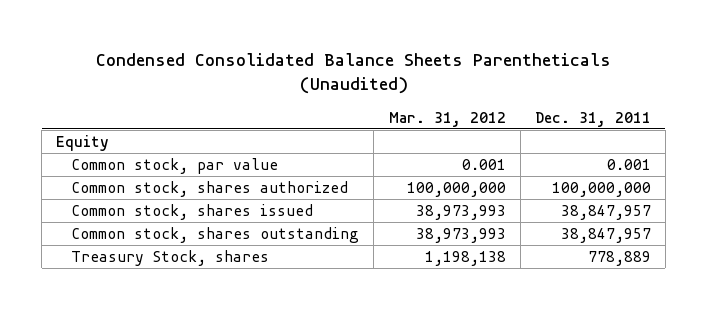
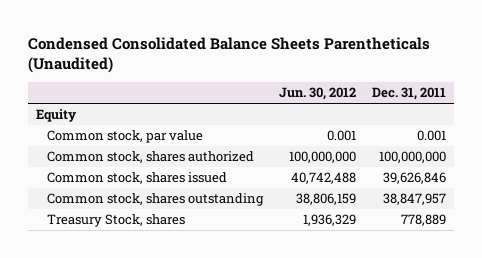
[388,111,506,127] Mar. 31, 2012 -> none
none -> [278,86,356,100] Jun. 30, 2012
[560,204,651,220] 38,847,957 -> [382,172,446,185] 39,626,846

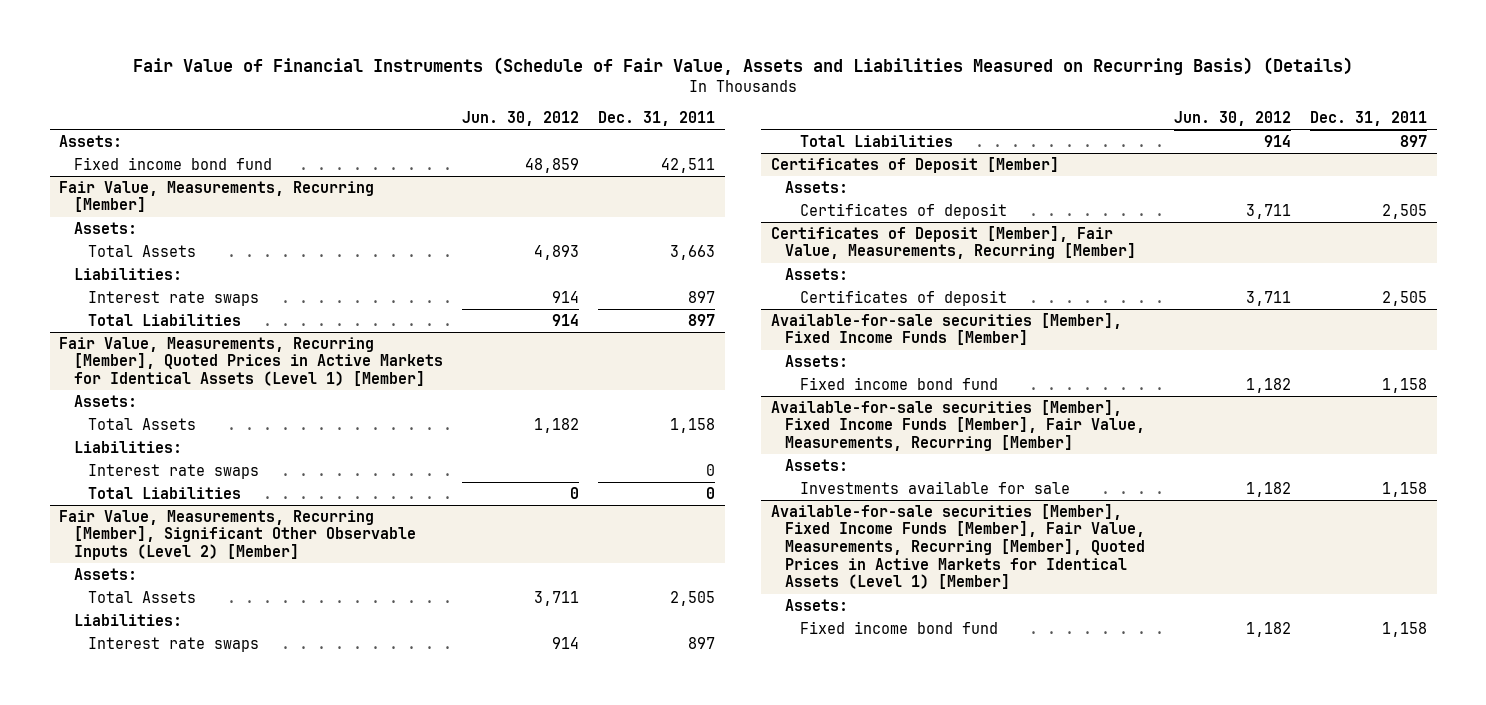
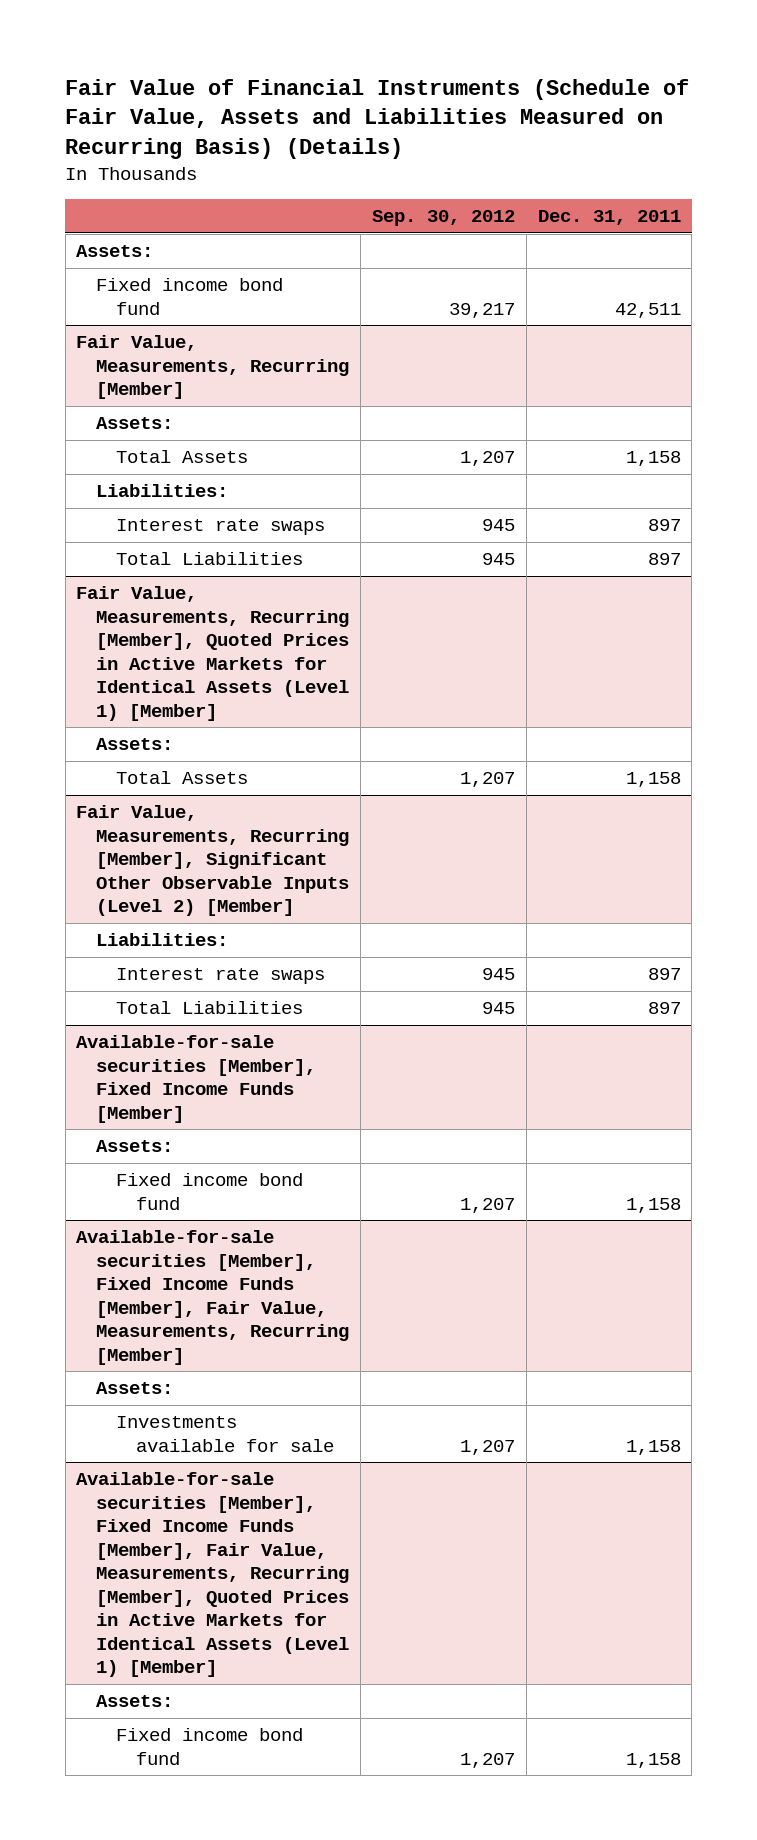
[462,111,580,127] Jun. 30, 2012 -> none
none -> [371,210,515,227] Sep. 30, 2012
[670,244,716,260] 3,663 -> [625,451,681,467] 1,158
[73,440,182,453] Liabilities: -> none
[88,463,260,479] Interest rate swaps -> none
[88,486,242,499] Total Liabilities -> none
[73,567,137,580] Assets: -> none
[88,590,197,603] Total Assets -> none
[770,156,1059,173] Certificates of Deposit [Member] -> none
[785,180,849,193] Assets: -> none
[799,202,1007,219] Certificates of deposit -> none
[770,225,1137,260] Certificates of Deposit [Member], Fair Value, Measurements, Recurring [Member] -> none
[785,267,849,280] Assets: -> none
[799,289,1007,306] Certificates of deposit -> none

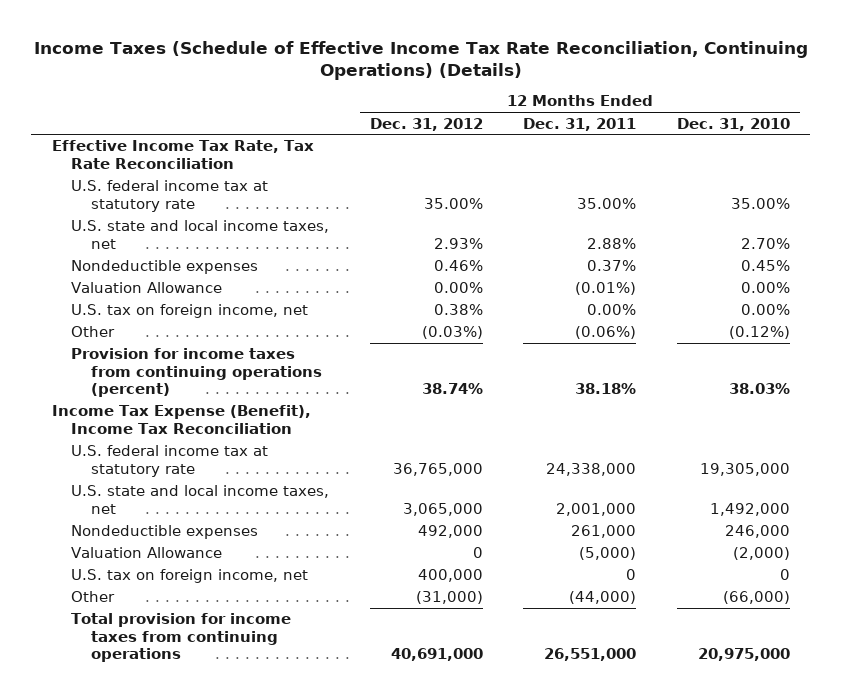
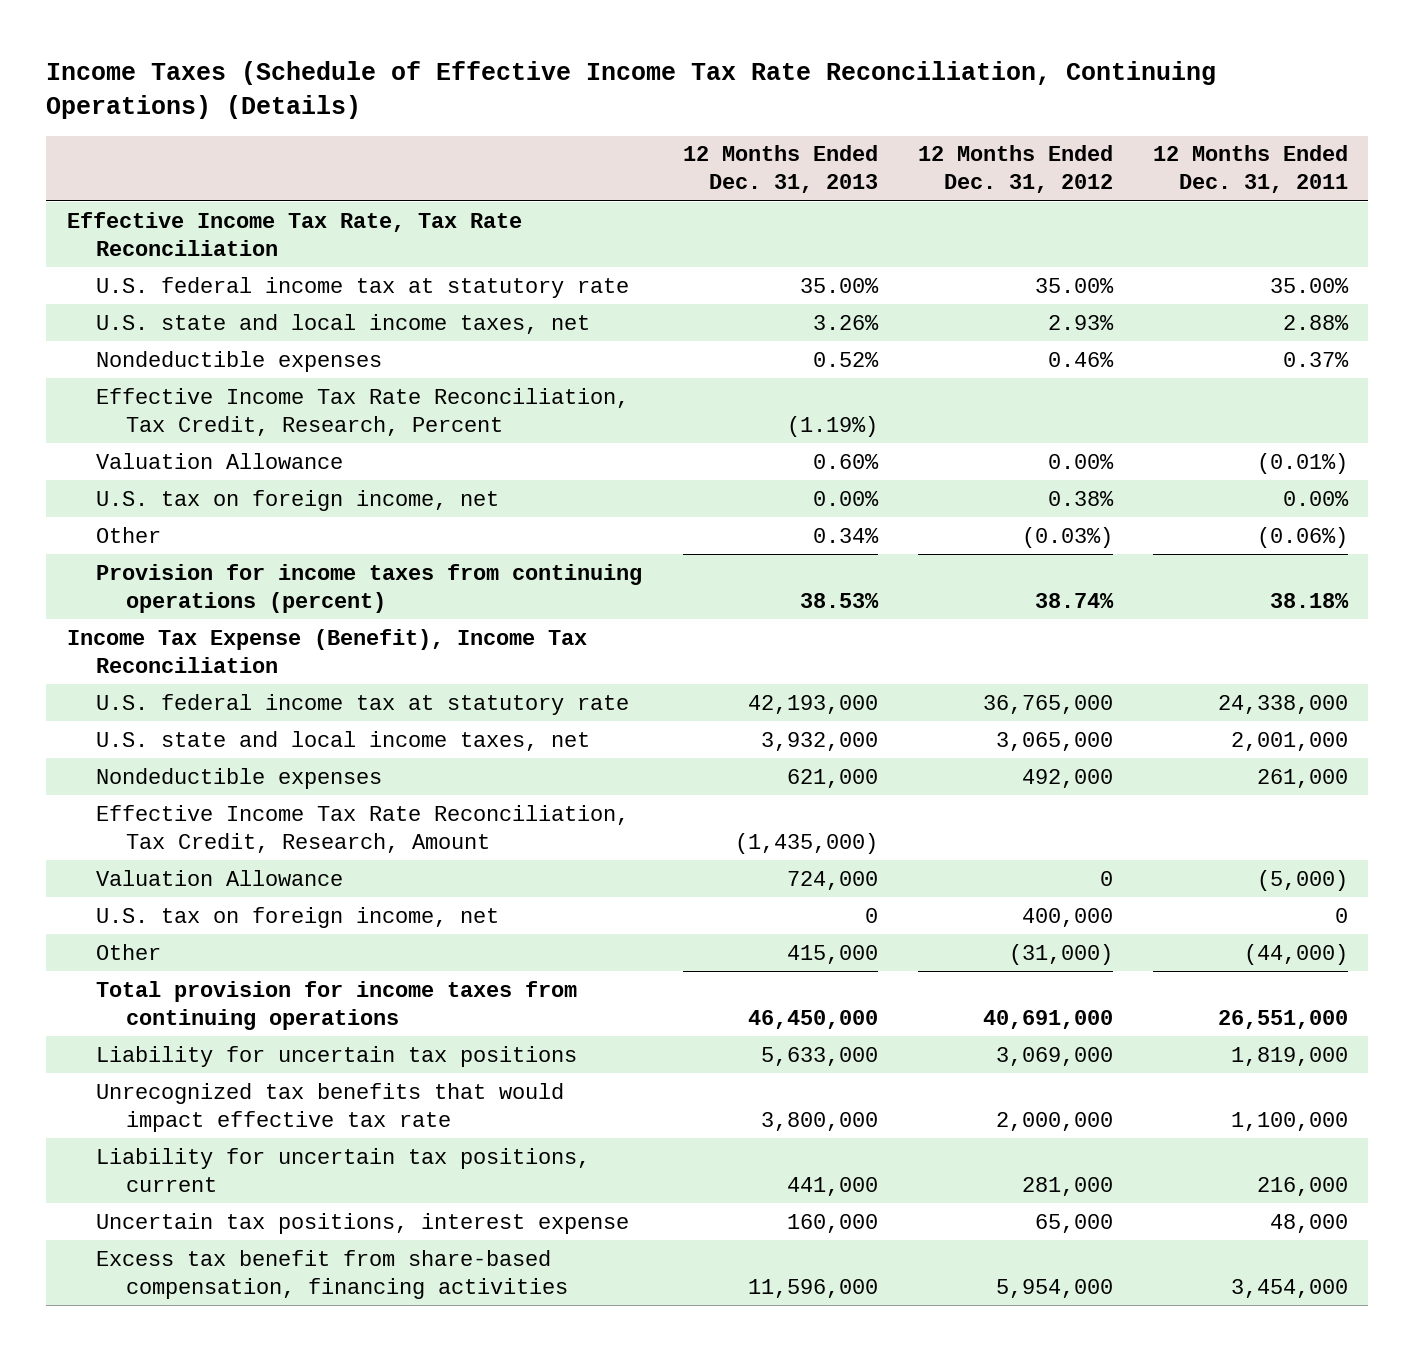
[676,117,790,131] Dec. 31, 2010 -> none
none -> [682,145,878,194] 12 Months Ended Dec. 31, 2013
none -> [96,387,630,436] Effective Income Tax Rate Reconciliation, Tax Credit, Research, Percent
none -> [96,804,630,853] Effective Income Tax Rate Reconciliation, Tax Credit, Research, Amount
none -> [96,1045,578,1067] Liability for uncertain tax positions
none -> [96,1082,565,1132] Unrecognized tax benefits that would impact effective tax rate
none -> [96,1147,591,1192] Liability for uncertain tax positions, current
none -> [96,1212,630,1234] Uncertain tax positions, interest expense
none -> [96,1249,568,1299] Excess tax benefit from share-based compensation, financing activities

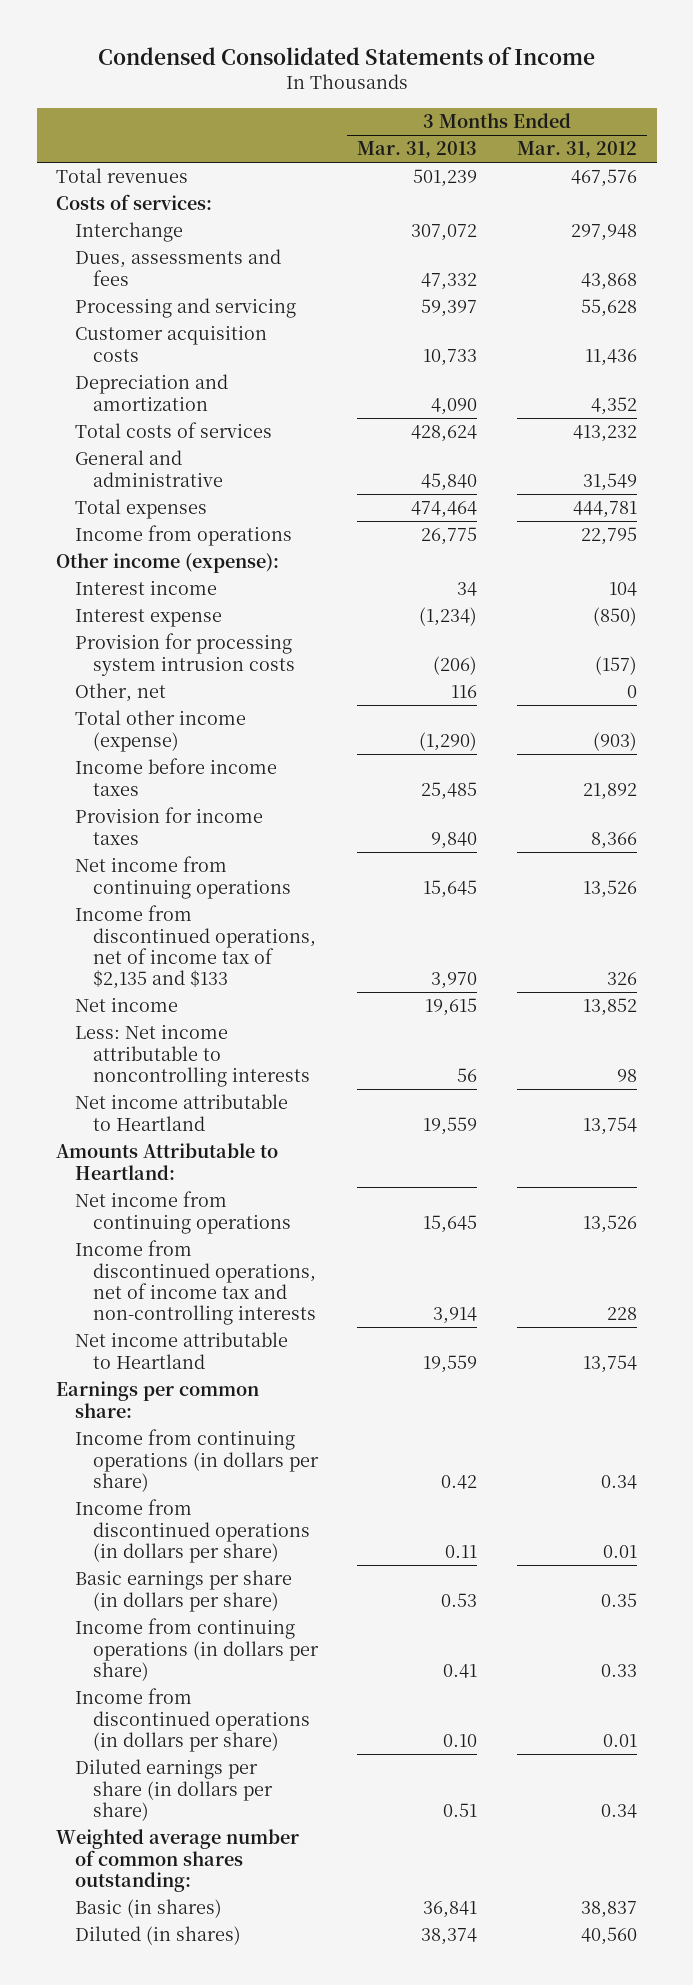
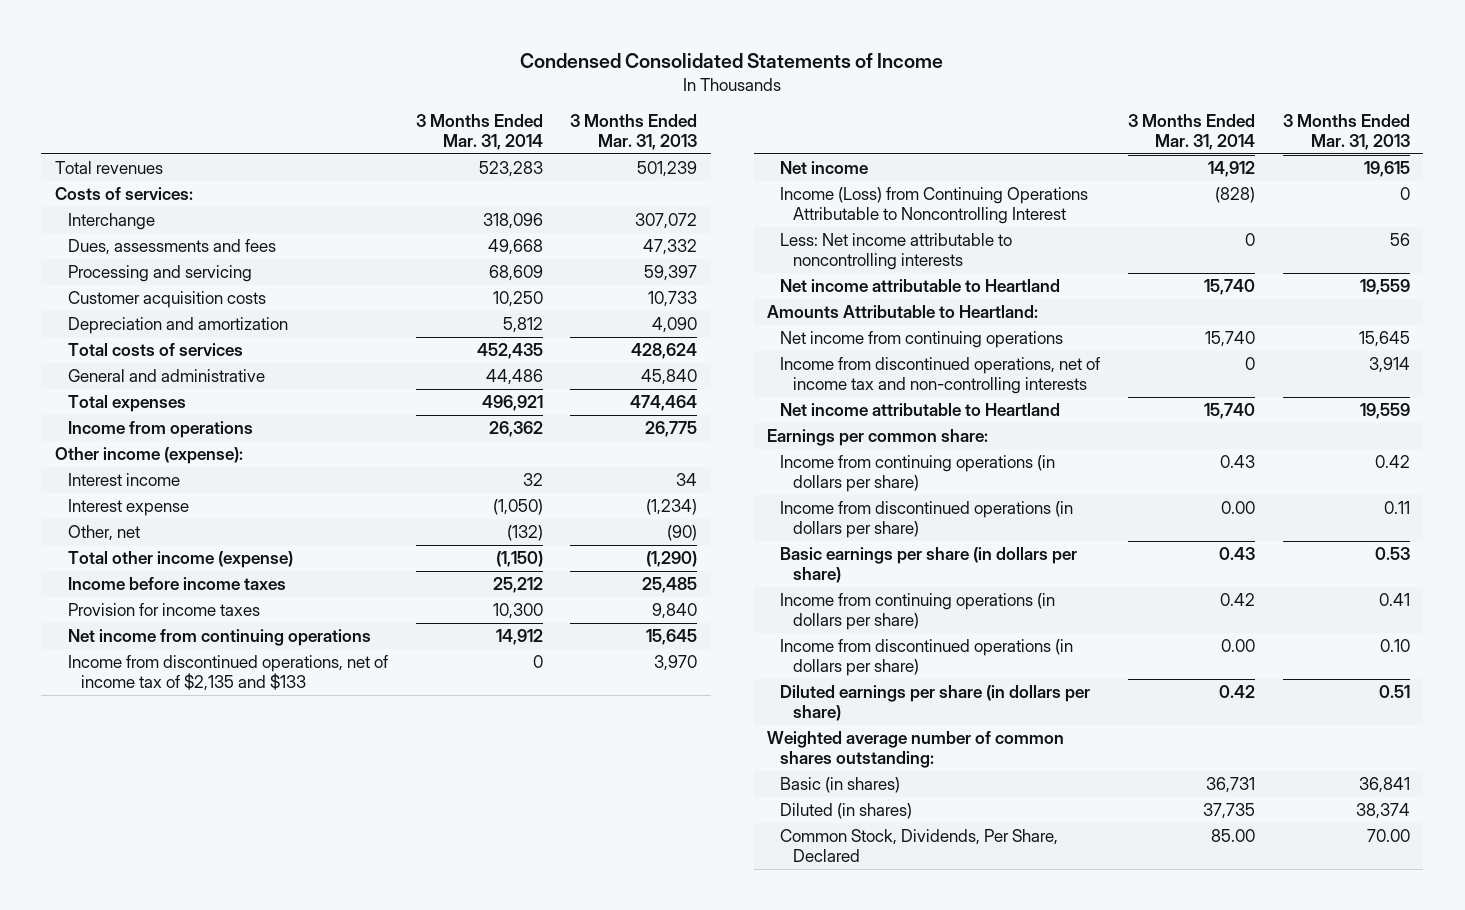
[516,141,637,159] Mar. 31, 2012 -> none
none -> [415,114,543,150] 3 Months Ended Mar. 31, 2014
[74,633,295,676] Provision for processing system intrusion costs -> none
[451,685,478,699] 116 -> [667,525,698,542] (90)
none -> [780,187,1089,225] Income (Loss) from Continuing Operations Attributable to Noncontrolling Interest
none -> [780,829,1059,863] Common Stock, Dividends, Per Share, Declared

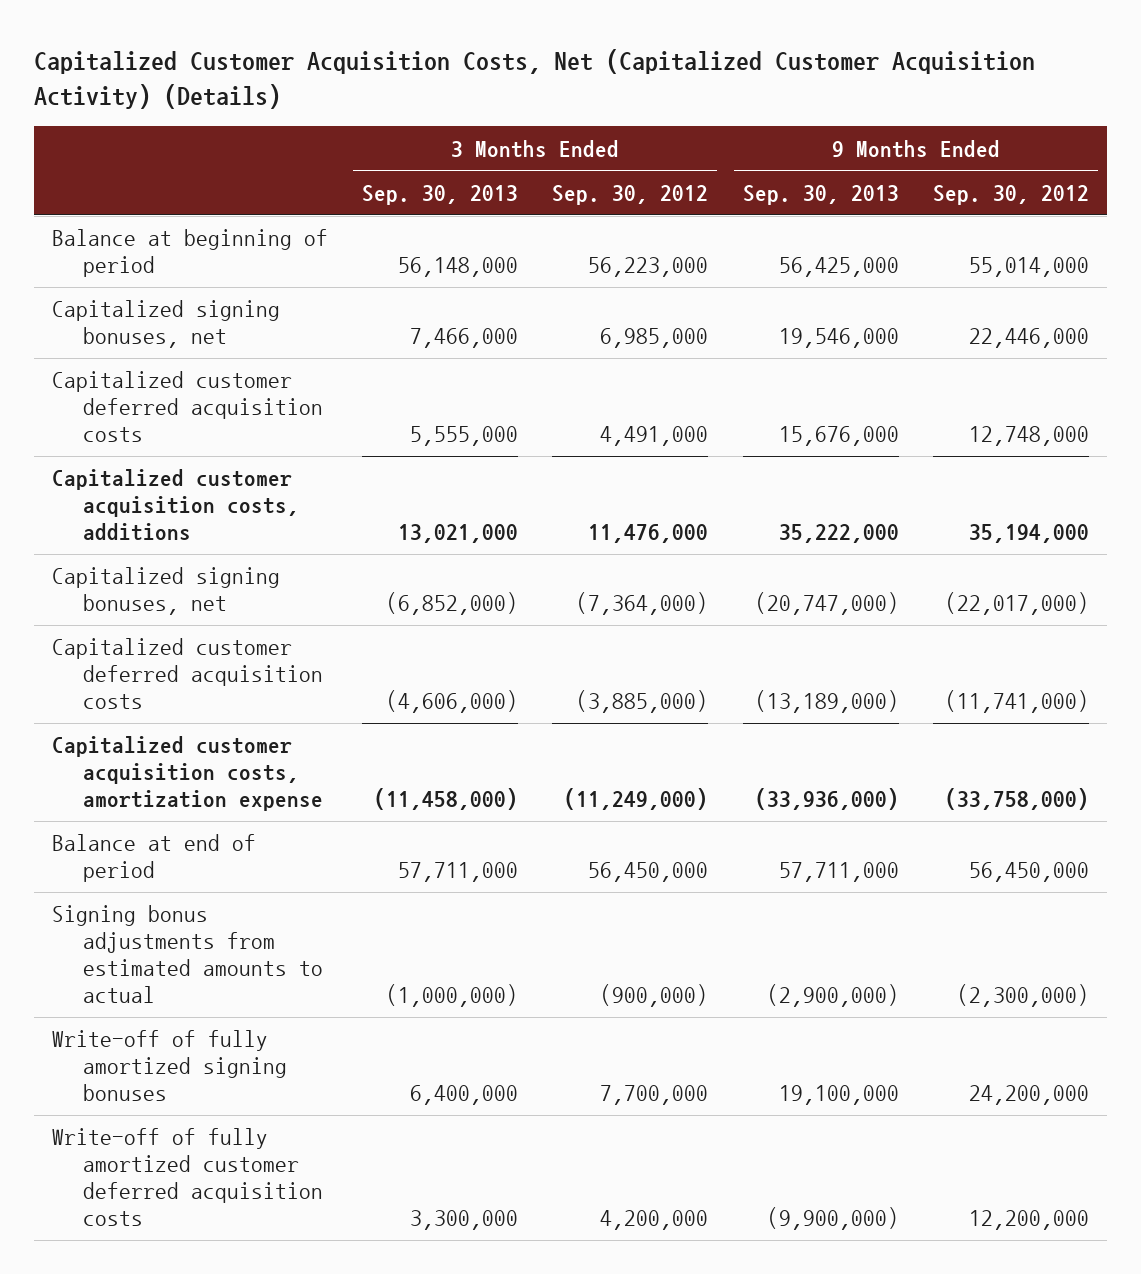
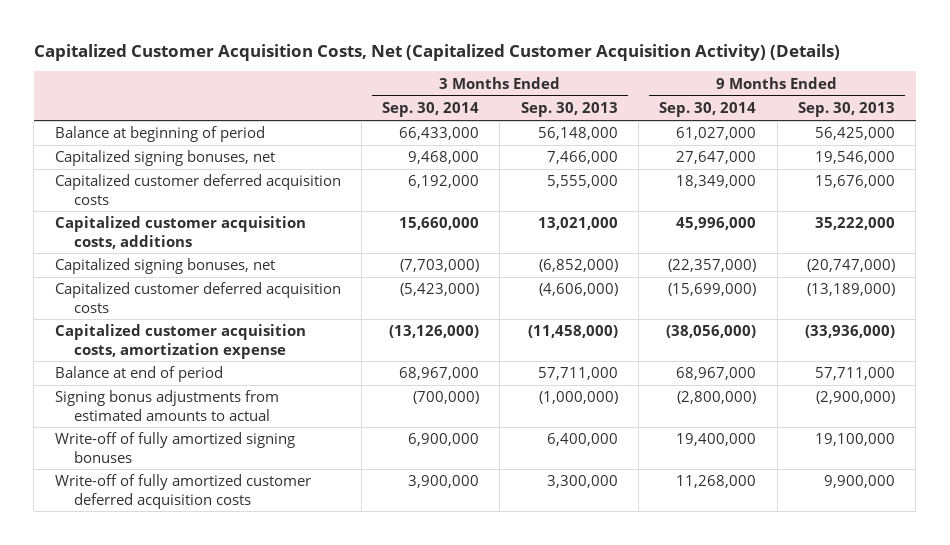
[552,184,709,205] Sep. 30, 2012 -> none
[933,184,1090,205] Sep. 30, 2012 -> none
none -> [382,102,480,118] Sep. 30, 2014
none -> [659,102,757,118] Sep. 30, 2014
[766,1206,899,1230] (9,900,000) -> [823,475,895,489] 9,900,000

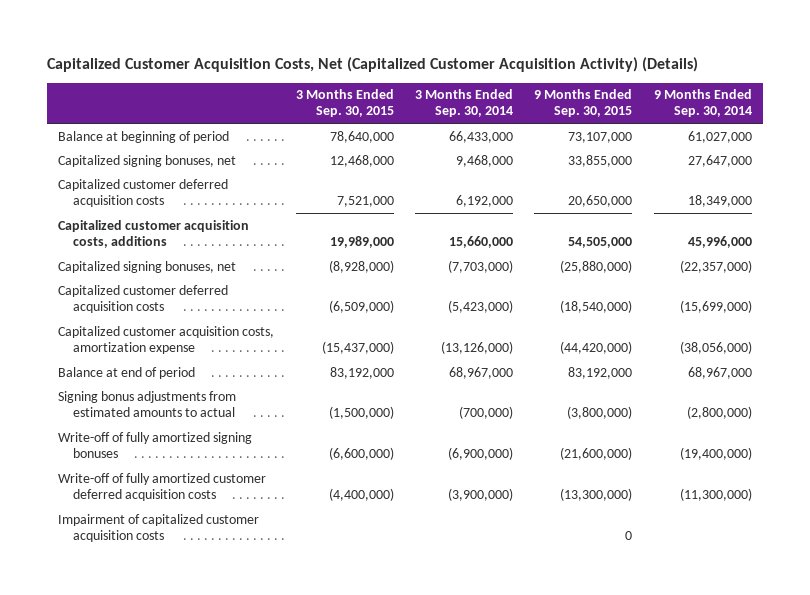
[520,102,618,118] Sep. 30, 2013 -> none
[797,102,895,118] Sep. 30, 2013 -> none
none -> [295,89,394,118] 3 Months Ended Sep. 30, 2015
none -> [534,89,633,118] 9 Months Ended Sep. 30, 2015
[408,433,480,447] 6,900,000 -> [448,446,514,460] (6,900,000)
[676,433,757,447] 19,400,000 -> [679,446,752,460] (19,400,000)
[408,475,480,489] 3,900,000 -> [448,487,514,501] (3,900,000)
[676,475,757,489] 11,268,000 -> [679,487,752,501] (11,300,000)
none -> [58,513,260,542] Impairment of capitalized customer acquisition costs

